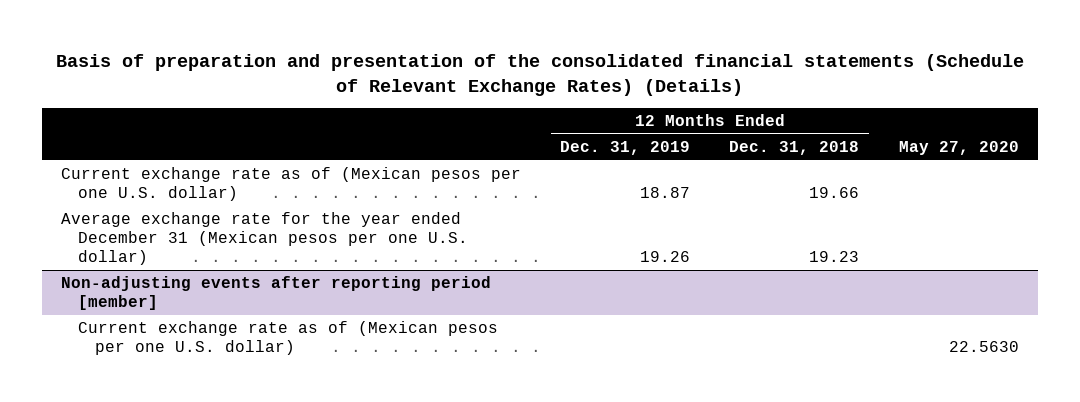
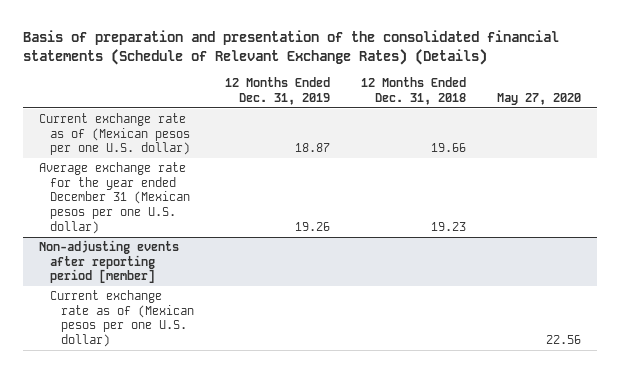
[948,341,1019,353] 22.5630 -> [546,335,582,345] 22.56

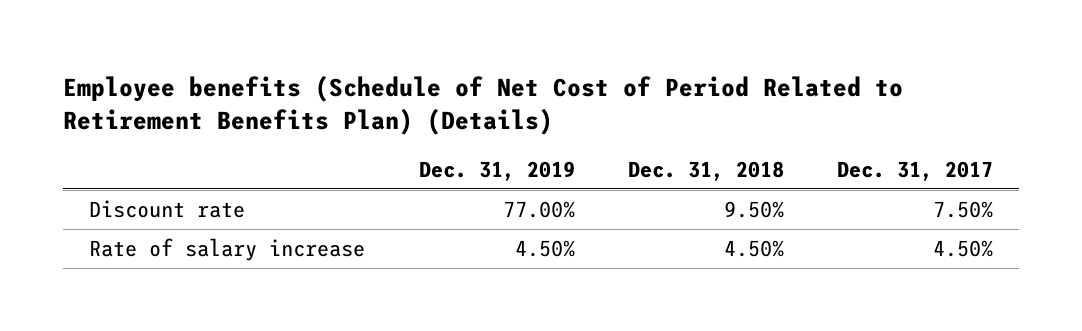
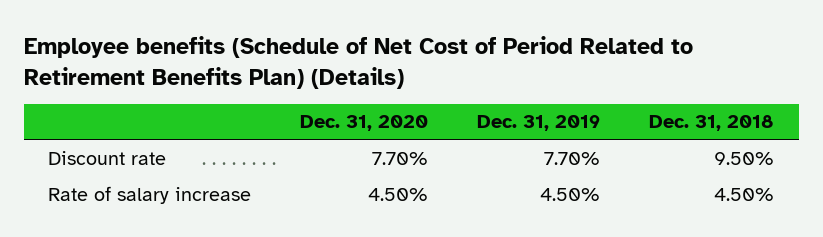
[836,160,993,181] Dec. 31, 2017 -> none
none -> [300,115,429,132] Dec. 31, 2020
[502,200,575,218] 77.00% -> [544,152,601,166] 7.70%

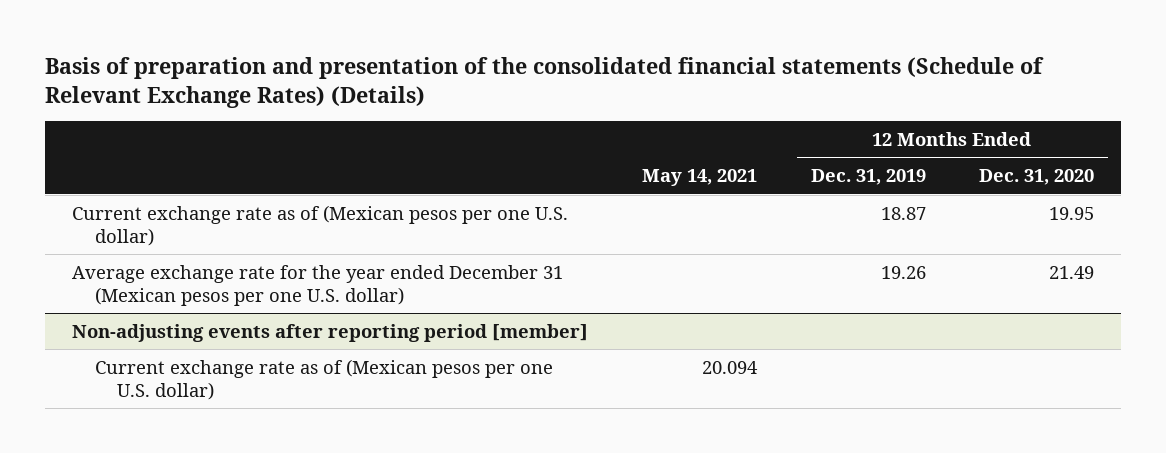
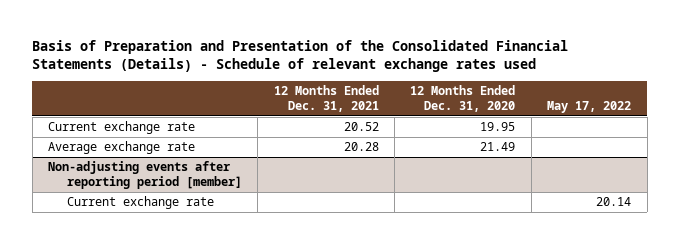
[45,57,1045,108] Basis of preparation and presentation of the consolidated financial statements (Schedule of Relevant Exchange Rates) (Details) -> [32,39,569,73] Basis of Preparation and Presentation of the Consolidated Financial Statements (Details) - Schedule of relevant exchange rates used
[641,169,757,187] May 14, 2021 -> none
[810,169,926,186] Dec. 31, 2019 -> none
none -> [273,85,379,113] 12 Months Ended Dec. 31, 2021
none -> [547,101,632,114] May 17, 2022
[72,204,569,246] Current exchange rate as of (Mexican pesos per one U.S. dollar) -> [48,121,196,135] Current exchange rate
[72,264,564,306] Average exchange rate for the year ended December 31 (Mexican pesos per one U.S. dollar) -> [48,141,196,155] Average exchange rate
[94,358,553,400] Current exchange rate as of (Mexican pesos per one U.S. dollar) -> [66,196,214,210] Current exchange rate

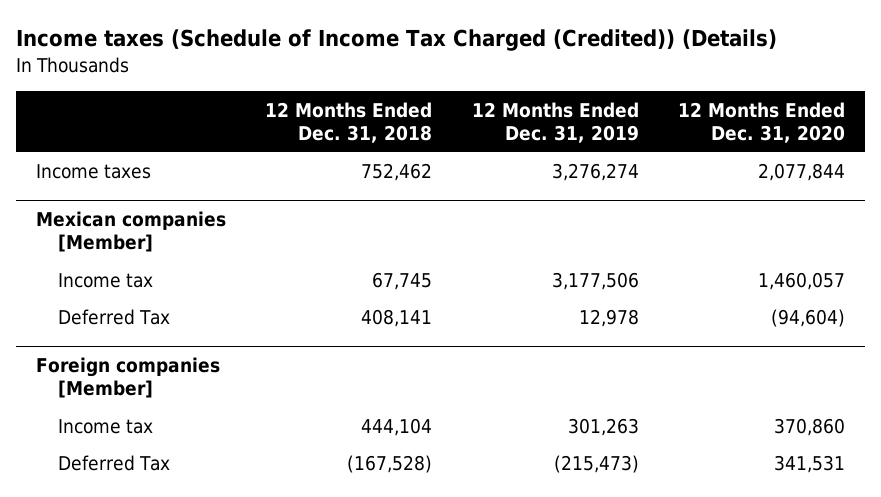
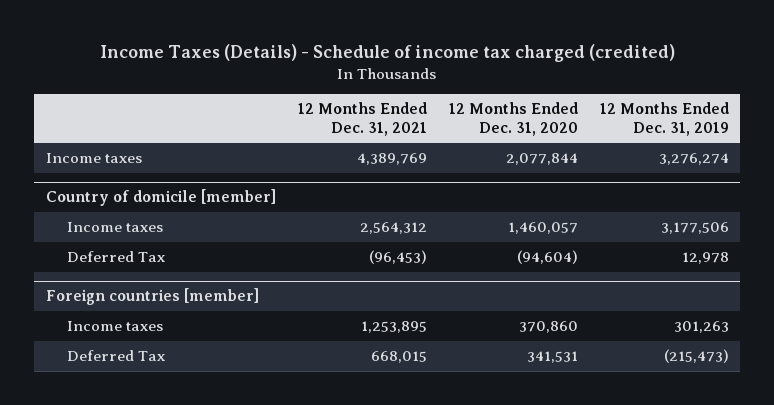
[16,28,778,51] Income taxes (Schedule of Income Tax Charged (Credited)) (Details) -> [100,44,676,63] Income Taxes (Details) - Schedule of income tax charged (credited)
[265,101,433,143] 12 Months Ended Dec. 31, 2018 -> none
none -> [297,102,427,136] 12 Months Ended Dec. 31, 2021
[35,211,226,253] Mexican companies [Member] -> [45,189,276,207] Country of domicile [member]
[58,272,154,288] Income tax -> [67,222,164,233] Income taxes
[35,357,220,399] Foreign companies [Member] -> [45,288,259,306] Foreign countries [member]
[58,418,154,434] Income tax -> [67,321,164,332] Income taxes

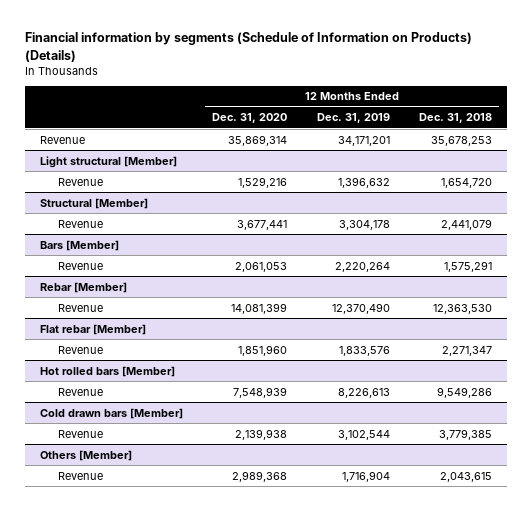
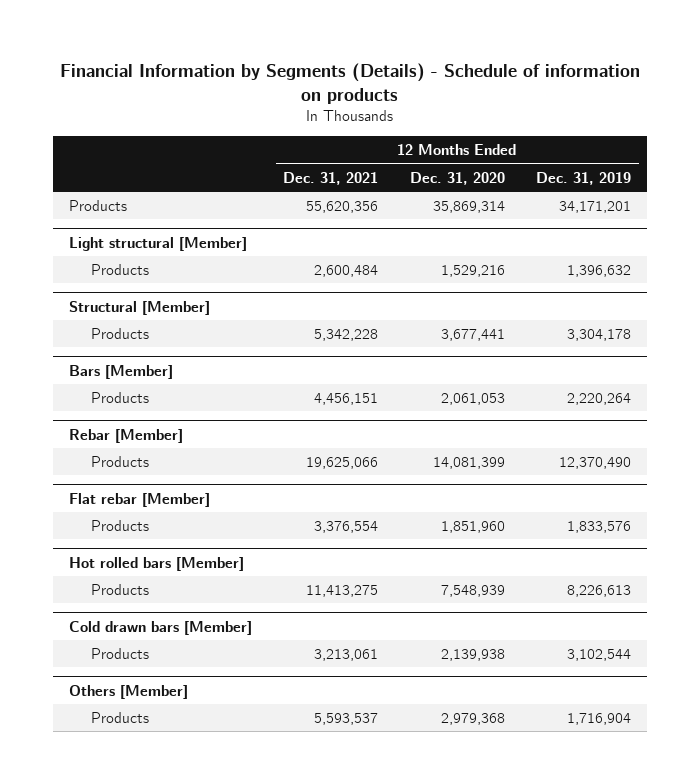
[25,32,473,62] Financial information by segments (Schedule of Information on Products) (Details) -> [60,62,641,104] Financial Information by Segments (Details) - Schedule of information on products
[418,113,492,124] Dec. 31, 2018 -> none
none -> [283,171,379,185] Dec. 31, 2021
[39,135,85,144] Revenue -> [68,199,127,211] Products
[57,177,103,186] Revenue -> [91,263,150,275] Products
[57,219,103,228] Revenue -> [91,327,150,339] Products
[57,261,103,270] Revenue -> [91,391,150,403] Products
[57,303,103,312] Revenue -> [91,455,150,467] Products
[57,345,103,354] Revenue -> [91,519,150,531] Products
[57,387,103,396] Revenue -> [91,583,150,595] Products
[57,429,103,438] Revenue -> [91,647,150,659] Products
[57,471,103,480] Revenue -> none
none -> [91,711,150,723] Products

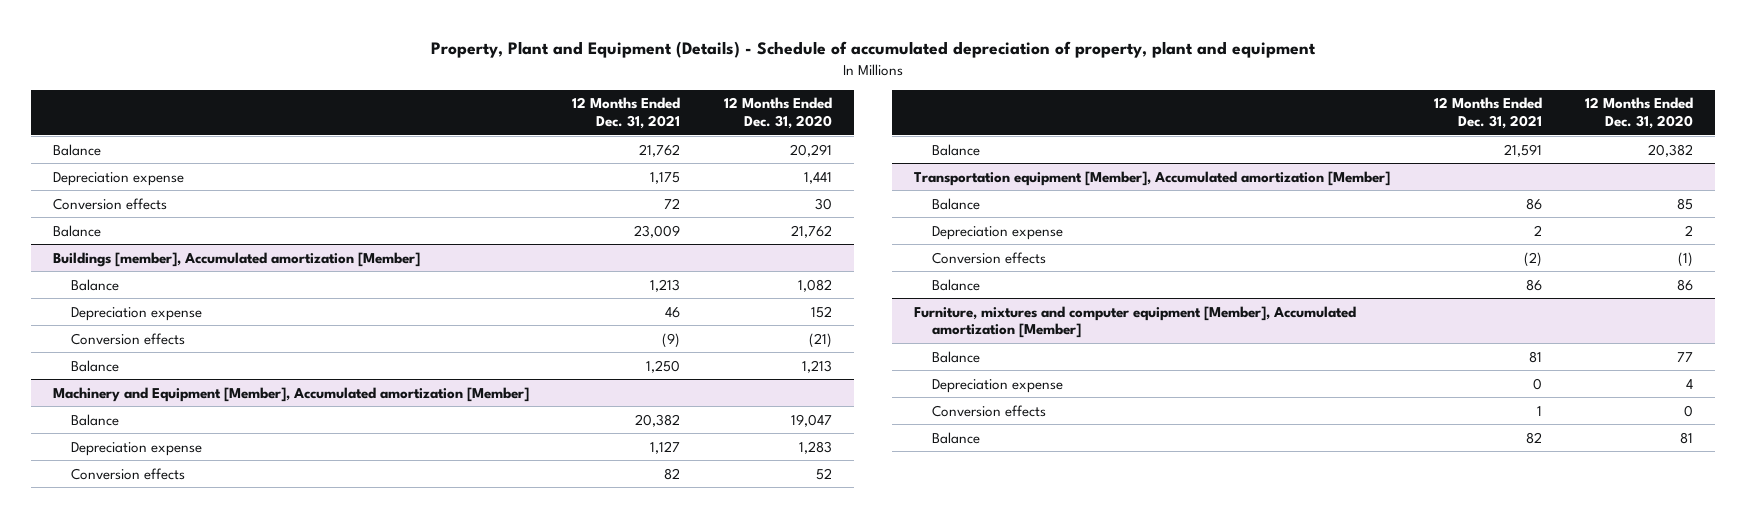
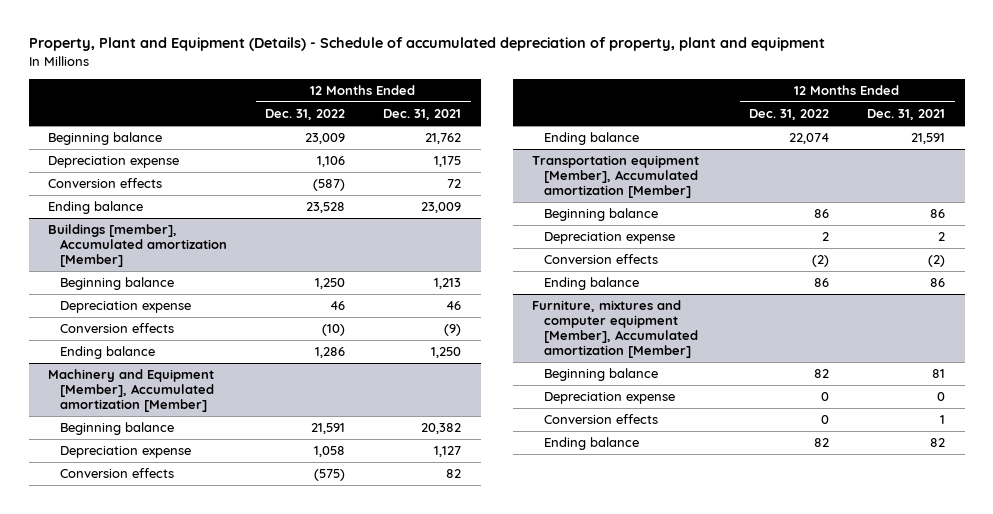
[724,97,833,130] 12 Months Ended Dec. 31, 2020 -> none
none -> [265,109,346,121] Dec. 31, 2022
[52,143,101,156] Balance -> [47,132,162,146] Beginning balance
[52,224,101,237] Balance -> [47,201,143,215] Ending balance
[70,278,119,291] Balance -> [59,277,174,291] Beginning balance
[70,359,119,372] Balance -> [59,346,155,360] Ending balance
[70,413,119,426] Balance -> [59,422,174,436] Beginning balance
[932,143,981,156] Balance -> [543,132,639,146] Ending balance
[932,197,981,210] Balance -> [543,208,658,222] Beginning balance
[932,278,981,291] Balance -> [543,277,639,291] Ending balance
[932,350,981,363] Balance -> [543,368,658,382] Beginning balance
[932,431,981,444] Balance -> [543,437,639,451] Ending balance

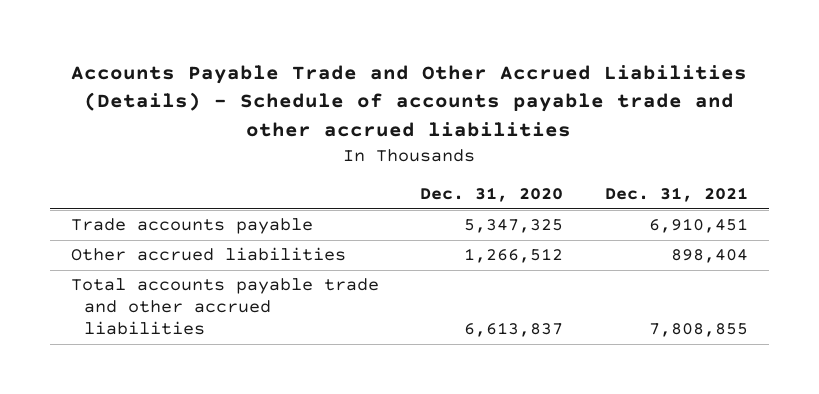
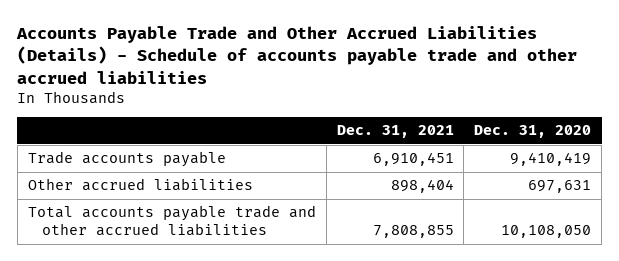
[464,219,564,234] 5,347,325 -> [510,152,592,167] 9,410,419
[464,248,564,264] 1,266,512 -> [528,180,592,194] 697,631
[464,322,564,338] 6,613,837 -> [501,225,592,239] 10,108,050

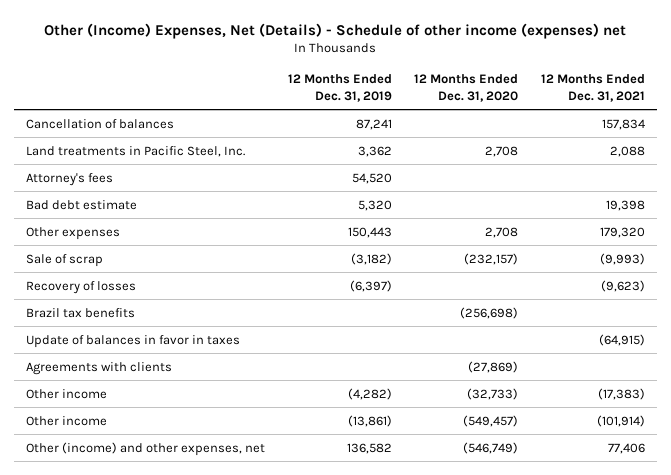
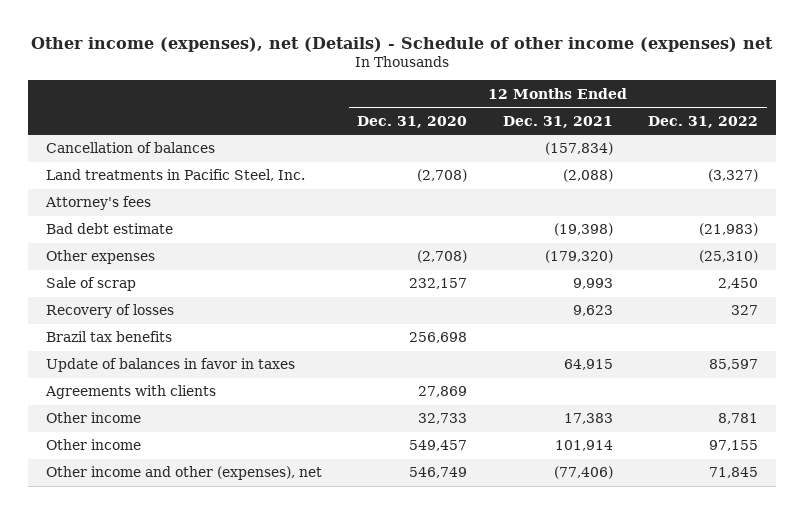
[44,22,627,39] Other (Income) Expenses, Net (Details) - Schedule of other income (expenses) net -> [31,36,774,52] Other income (expenses), net (Details) - Schedule of other income (expenses) net
[287,74,392,102] 12 Months Ended Dec. 31, 2019 -> none
none -> [648,115,759,128] Dec. 31, 2022
[602,118,646,130] 157,834 -> [544,142,613,156] (157,834)
[485,145,519,157] 2,708 -> [417,169,468,183] (2,708)
[610,145,646,157] 2,088 -> [562,169,613,183] (2,088)
[606,199,646,211] 19,398 -> [553,223,613,237] (19,398)
[485,226,519,238] 2,708 -> [417,250,468,264] (2,708)
[600,226,646,238] 179,320 -> [544,250,613,264] (179,320)
[464,252,519,265] (232,157) -> [409,278,468,290] 232,157
[600,252,646,265] (9,993) -> [572,278,613,290] 9,993
[601,279,646,292] (9,623) -> [572,305,613,317] 9,623
[460,306,519,319] (256,698) -> [409,332,468,344] 256,698
[599,333,646,346] (64,915) -> [563,359,613,371] 64,915
[468,360,519,373] (27,869) -> [418,386,468,398] 27,869
[467,387,519,400] (32,733) -> [418,413,468,425] 32,733
[598,387,646,400] (17,383) -> [563,413,613,425] 17,383
[463,414,519,427] (549,457) -> [409,440,468,452] 549,457
[597,414,646,427] (101,914) -> [554,440,613,452] 101,914
[25,441,265,456] Other (income) and other expenses, net -> [46,466,323,481] Other income and other (expenses), net
[463,441,519,454] (546,749) -> [409,467,468,479] 546,749
[608,442,646,454] 77,406 -> [553,466,613,480] (77,406)

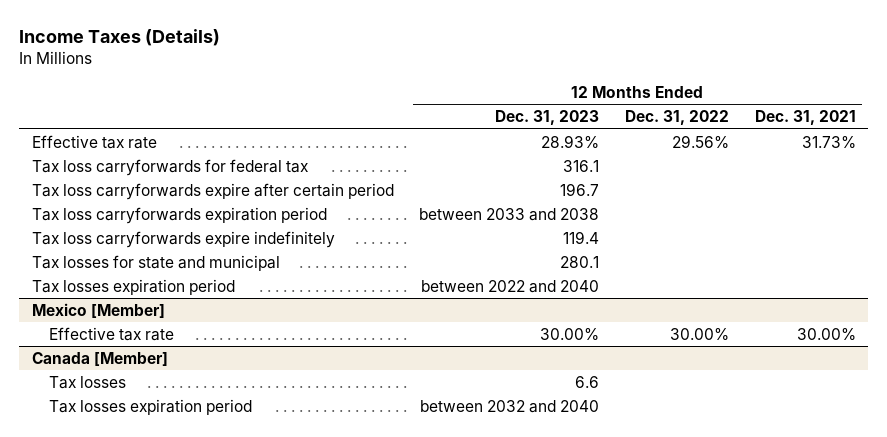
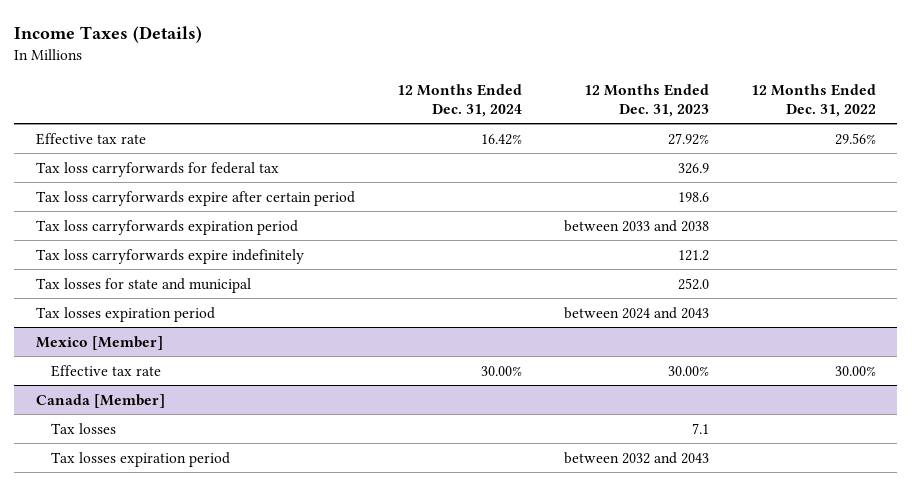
[754,110,856,126] Dec. 31, 2021 -> none
none -> [396,83,522,117] 12 Months Ended Dec. 31, 2024
[541,134,600,148] 28.93% -> [667,132,709,145] 27.92%
[563,159,600,172] 316.1 -> [677,162,709,174] 326.9
[560,182,600,196] 196.7 -> [677,191,709,202] 198.6
[563,230,600,244] 119.4 -> [677,249,709,261] 121.2
[560,255,600,268] 280.1 -> [677,277,709,290] 252.0
[421,279,600,293] between 2022 and 2040 -> [563,306,709,319] between 2024 and 2043
[575,375,600,388] 6.6 -> [691,422,709,434] 7.1
[420,399,600,413] between 2032 and 2040 -> [563,451,709,464] between 2032 and 2043

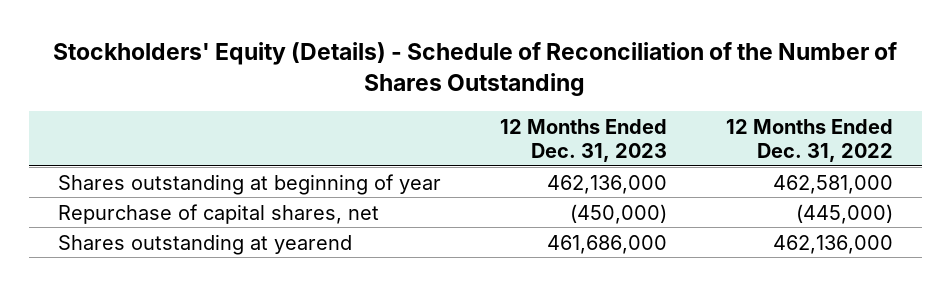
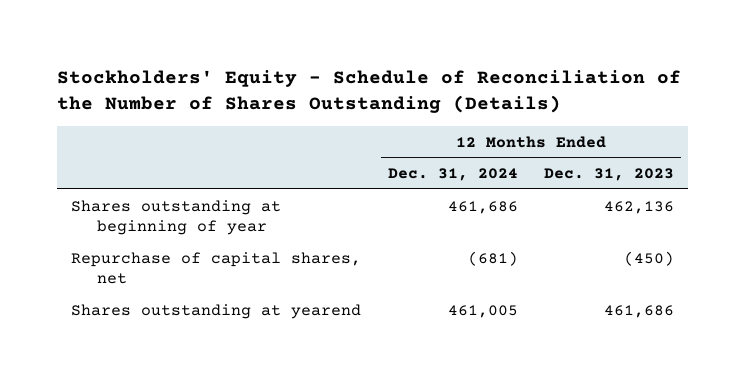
[53,41,898,96] Stockholders' Equity (Details) - Schedule of Reconciliation of the Number of Shares Outstanding -> [57,70,682,114] Stockholders' Equity - Schedule of Reconciliation of the Number of Shares Outstanding (Details)
[725,118,893,162] 12 Months Ended Dec. 31, 2022 -> none
none -> [387,167,518,181] Dec. 31, 2024
[546,174,667,194] 462,136,000 -> [604,200,675,214] 462,136
[569,203,667,224] (450,000) -> [624,250,675,266] (450)
[546,234,667,254] 461,686,000 -> [604,304,675,318] 461,686

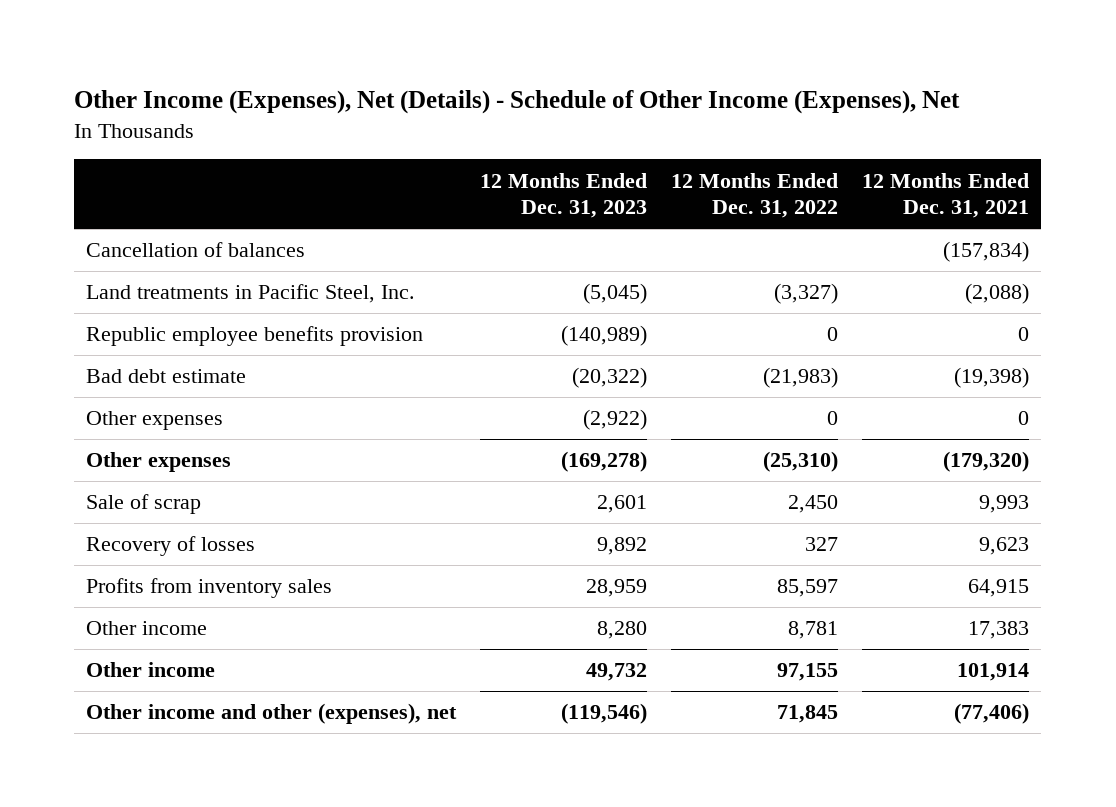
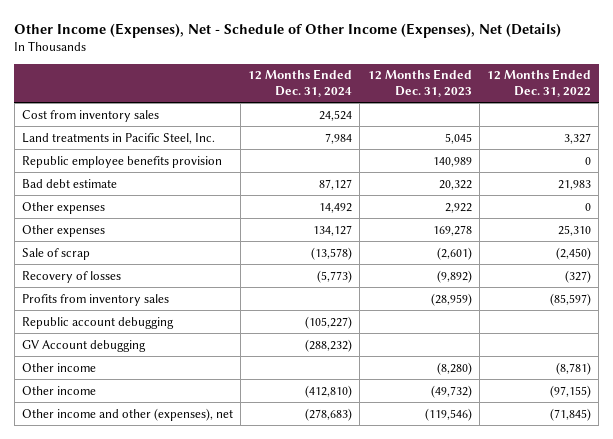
[74,90,961,115] Other Income (Expenses), Net (Details) - Schedule of Other Income (Expenses), Net -> [14,22,562,38] Other Income (Expenses), Net - Schedule of Other Income (Expenses), Net (Details)
[862,172,1030,218] 12 Months Ended Dec. 31, 2021 -> none
none -> [248,69,353,97] 12 Months Ended Dec. 31, 2024
[86,242,306,258] Cancellation of balances -> none
none -> [21,109,159,122] Cost from inventory sales
[583,283,648,305] (5,045) -> [444,132,472,144] 5,045
[774,283,839,305] (3,327) -> [563,132,591,144] 3,327
[561,325,648,347] (140,989) -> [432,156,472,167] 140,989
[572,367,648,389] (20,322) -> [438,179,472,190] 20,322
[763,367,839,389] (21,983) -> [557,179,591,190] 21,983
[583,409,648,431] (2,922) -> [444,202,472,213] 2,922
[561,451,648,473] (169,278) -> [432,224,472,236] 169,278
[763,451,839,473] (25,310) -> [557,224,591,236] 25,310
[597,495,648,514] 2,601 -> [436,246,472,260] (2,601)
[788,495,839,514] 2,450 -> [555,246,591,260] (2,450)
[597,537,648,556] 9,892 -> [436,269,472,283] (9,892)
[805,537,839,552] 327 -> [564,269,591,283] (327)
[586,579,648,598] 28,959 -> [430,292,472,306] (28,959)
[777,579,839,598] 85,597 -> [549,292,591,306] (85,597)
none -> [21,316,174,329] Republic account debugging
none -> [21,339,146,352] GV Account debugging
[597,621,648,640] 8,280 -> [436,361,472,375] (8,280)
[788,621,839,640] 8,781 -> [555,361,591,375] (8,781)
[586,663,648,682] 49,732 -> [430,384,472,398] (49,732)
[777,663,839,682] 97,155 -> [549,384,591,398] (97,155)
[777,705,839,724] 71,845 -> [549,407,591,421] (71,845)

